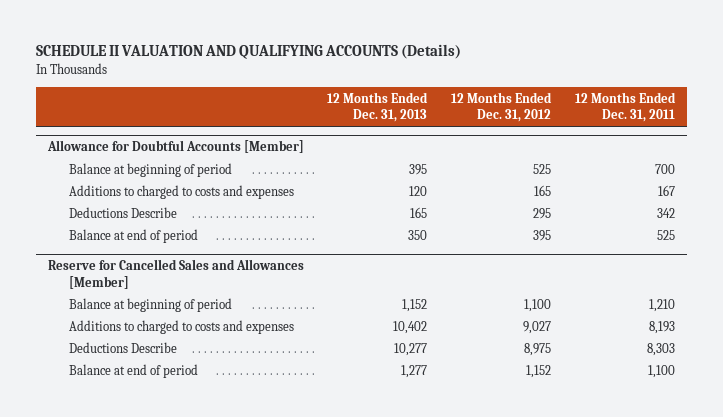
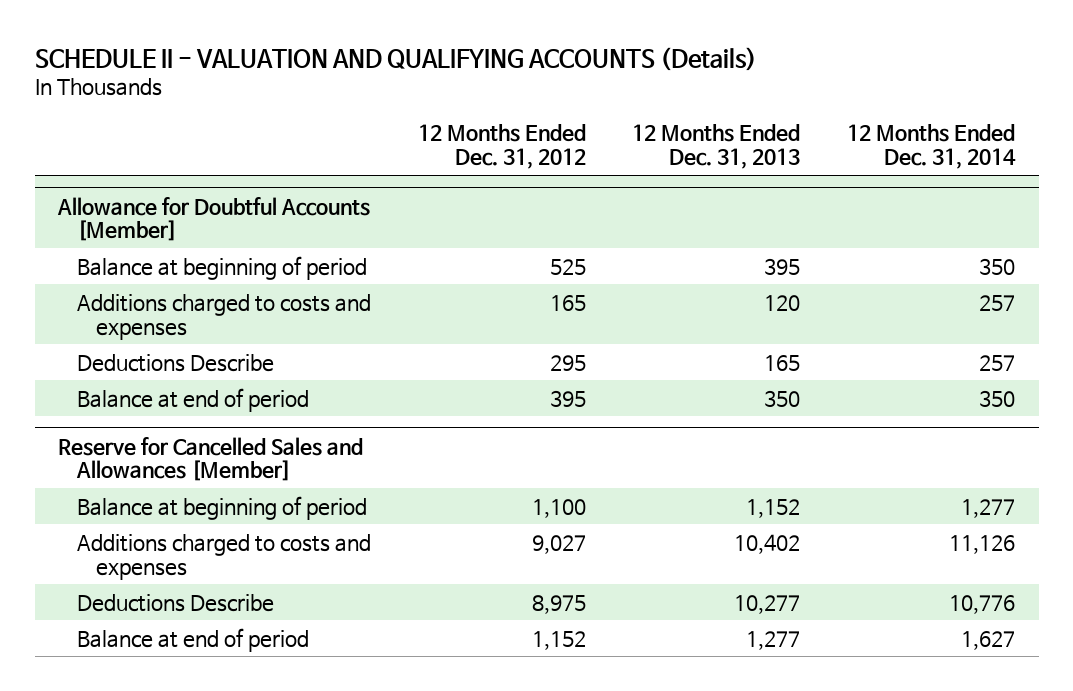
[35,44,461,60] SCHEDULE II VALUATION AND QUALIFYING ACCOUNTS (Details) -> [34,46,757,71] SCHEDULE II - VALUATION AND QUALIFYING ACCOUNTS (Details)
[574,91,676,123] 12 Months Ended Dec. 31, 2011 -> none
none -> [847,124,1017,170] 12 Months Ended Dec. 31, 2014
[68,184,294,199] Additions to charged to costs and expenses -> [76,293,371,340] Additions charged to costs and expenses
[68,319,294,334] Additions to charged to costs and expenses -> [76,533,371,580] Additions charged to costs and expenses

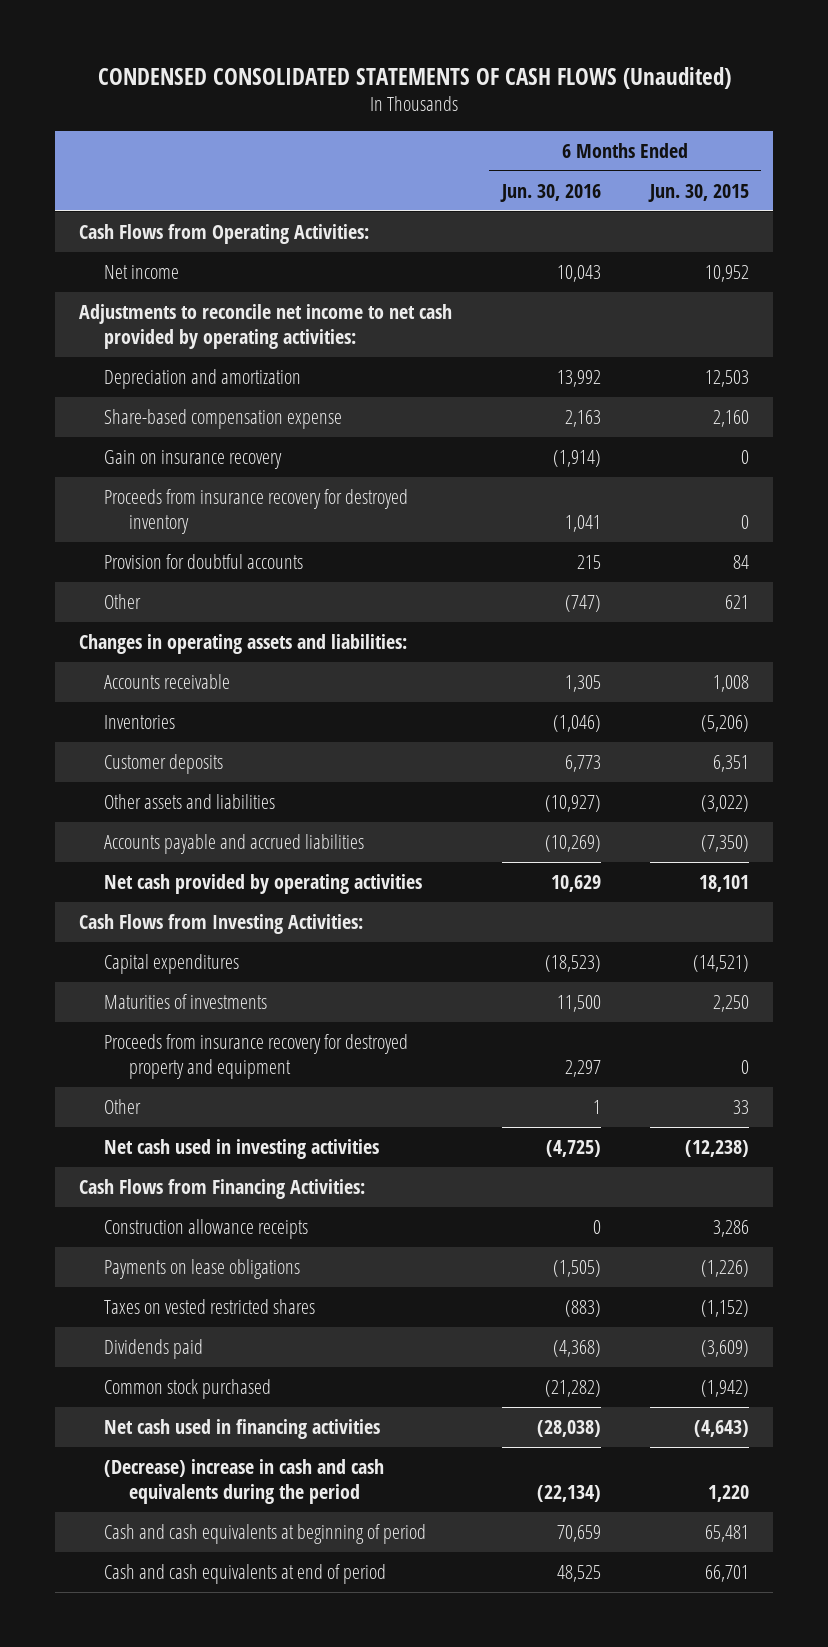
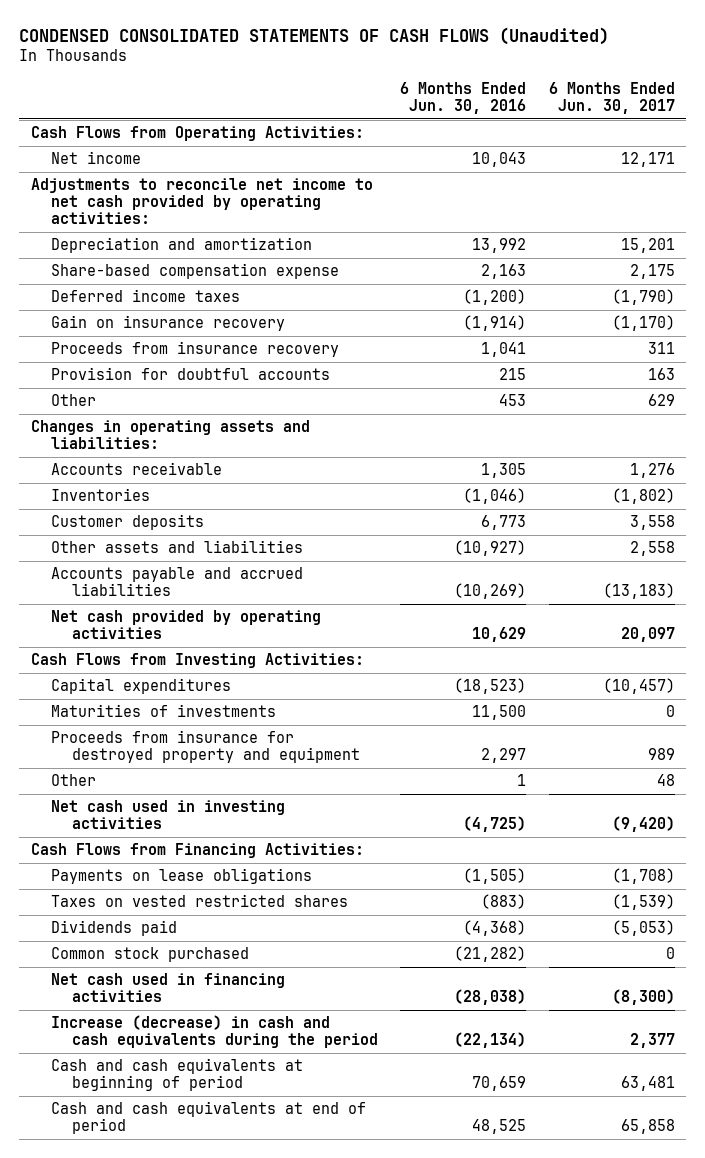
[647,183,749,202] Jun. 30, 2015 -> none
none -> [548,81,675,115] 6 Months Ended Jun. 30, 2017
none -> [51,289,241,303] Deferred income taxes
[104,488,409,535] Proceeds from insurance recovery for destroyed inventory -> [51,341,340,358] Proceeds from insurance recovery
[564,594,601,612] (747) -> [499,394,527,407] 453
[104,1033,409,1080] Proceeds from insurance recovery for destroyed property and equipment -> [51,730,360,764] Proceeds from insurance for destroyed property and equipment
[104,1218,309,1239] Construction allowance receipts -> none
[104,1458,385,1505] (Decrease) increase in cash and cash equivalents during the period -> [51,1015,378,1049] Increase (decrease) in cash and cash equivalents during the period

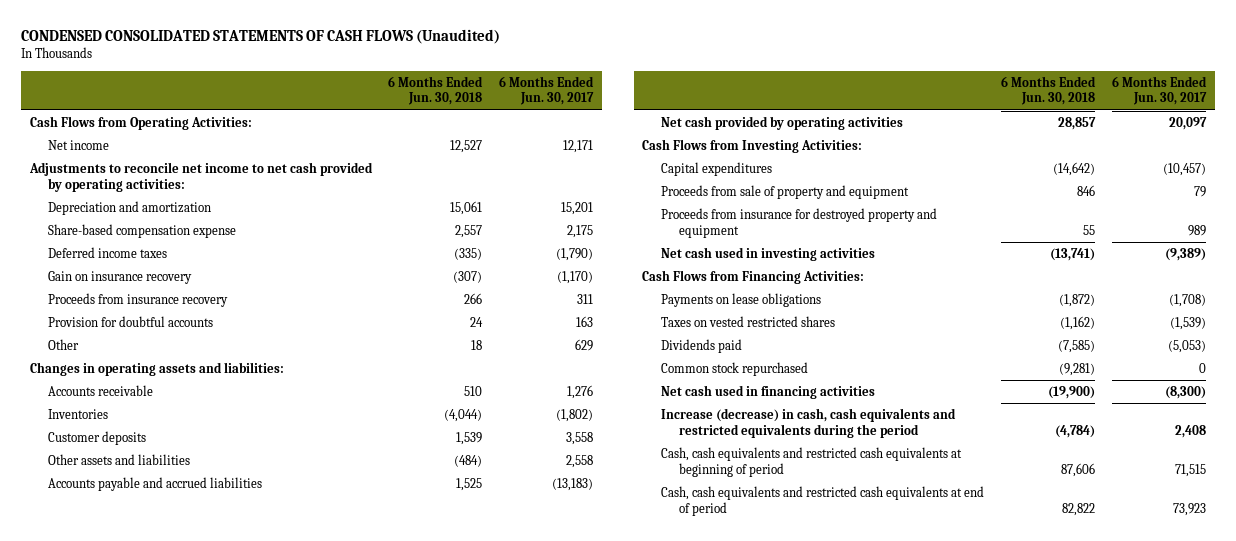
[400,81,527,115] 6 Months Ended Jun. 30, 2016 -> none
none -> [388,75,484,106] 6 Months Ended Jun. 30, 2018
[51,704,277,718] Maturities of investments -> none
none -> [660,184,909,199] Proceeds from sale of property and equipment
[51,774,97,787] Other -> none
[611,816,675,833] (9,420) -> [1165,247,1207,261] (9,389)
[51,947,250,963] Common stock purchased -> [660,361,808,376] Common stock repurchased
[51,1015,378,1049] Increase (decrease) in cash and cash equivalents during the period -> [660,407,956,438] Increase (decrease) in cash, cash equivalents and restricted equivalents during the period
[629,1033,675,1049] 2,377 -> [1175,424,1207,438] 2,408
[51,1058,304,1092] Cash and cash equivalents at beginning of period -> [660,446,962,477] Cash, cash equivalents and restricted cash equivalents at beginning of period
[620,1076,675,1092] 63,481 -> [1175,463,1207,477] 71,515
[51,1101,367,1135] Cash and cash equivalents at end of period -> [660,485,984,516] Cash, cash equivalents and restricted cash equivalents at end of period
[620,1119,675,1135] 65,858 -> [1173,502,1207,516] 73,923

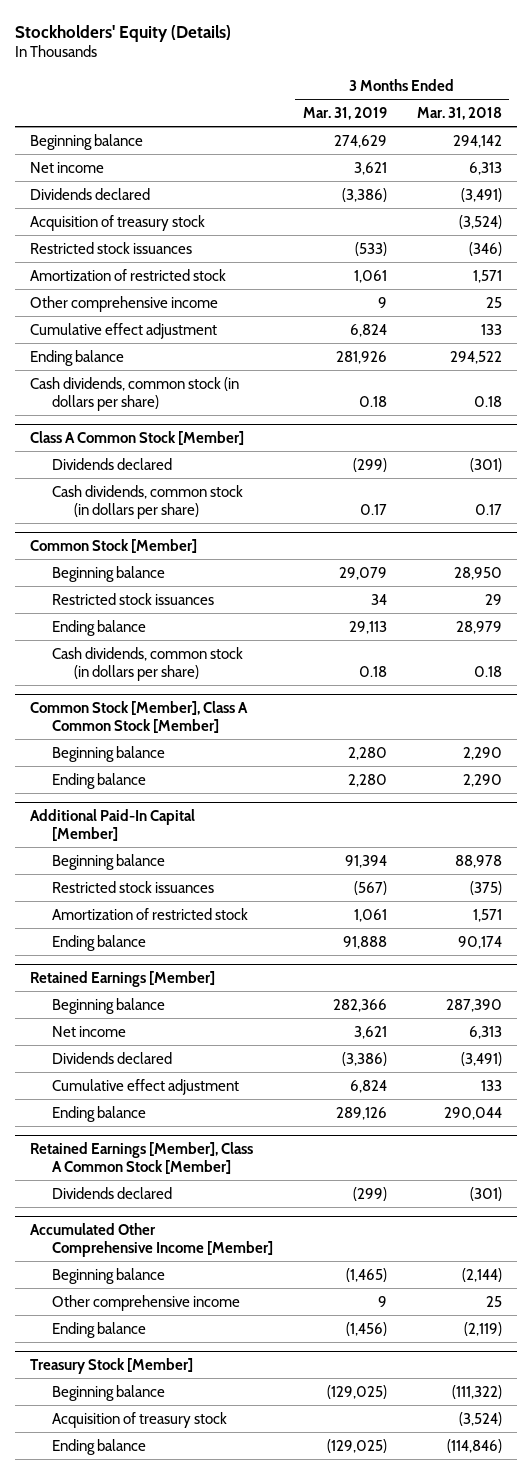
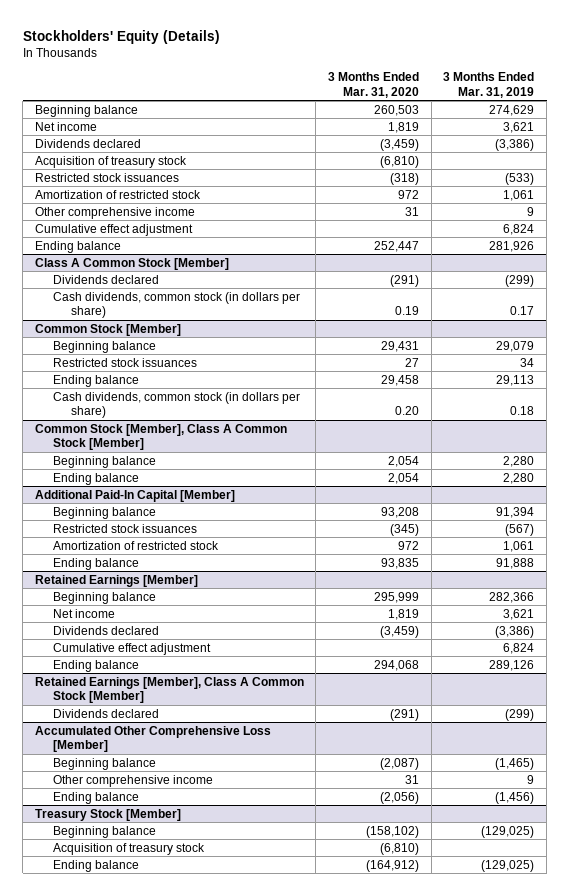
[416,106,502,120] Mar. 31, 2018 -> none
none -> [328,72,420,98] 3 Months Ended Mar. 31, 2020
[29,376,239,411] Cash dividends, common stock (in dollars per share) -> none
[29,1222,273,1257] Accumulated Other Comprehensive Income [Member] -> [34,725,271,753] Accumulated Other Comprehensive Loss [Member]

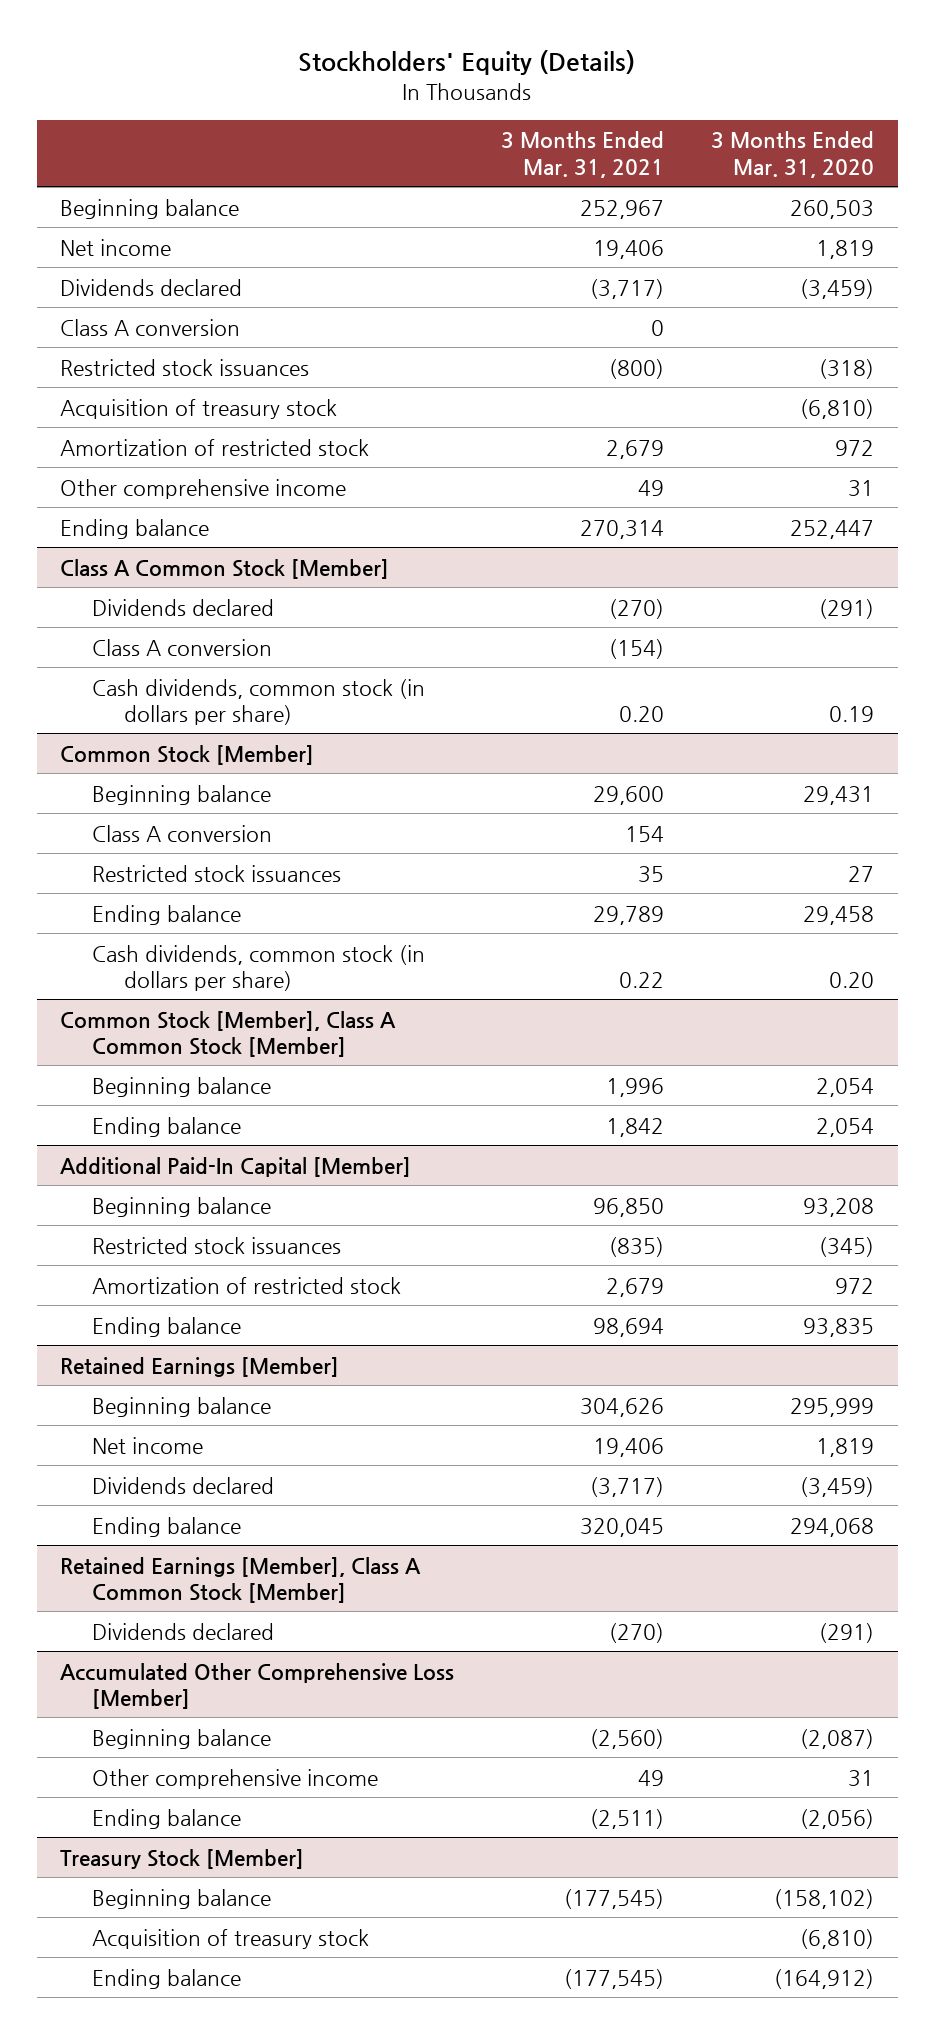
[443,72,535,98] 3 Months Ended Mar. 31, 2019 -> none
none -> [501,131,665,178] 3 Months Ended Mar. 31, 2021
none -> [60,318,241,336] Class A conversion
[34,155,187,168] Acquisition of treasury stock -> [60,398,338,419] Acquisition of treasury stock
[34,223,193,236] Cumulative effect adjustment -> none
none -> [92,638,273,656] Class A conversion
none -> [92,824,273,842] Class A conversion
[53,642,212,655] Cumulative effect adjustment -> none

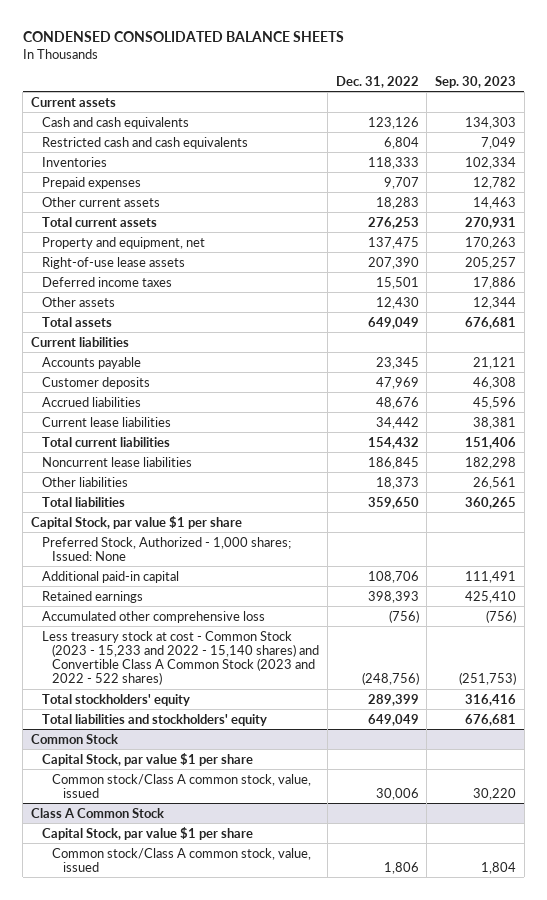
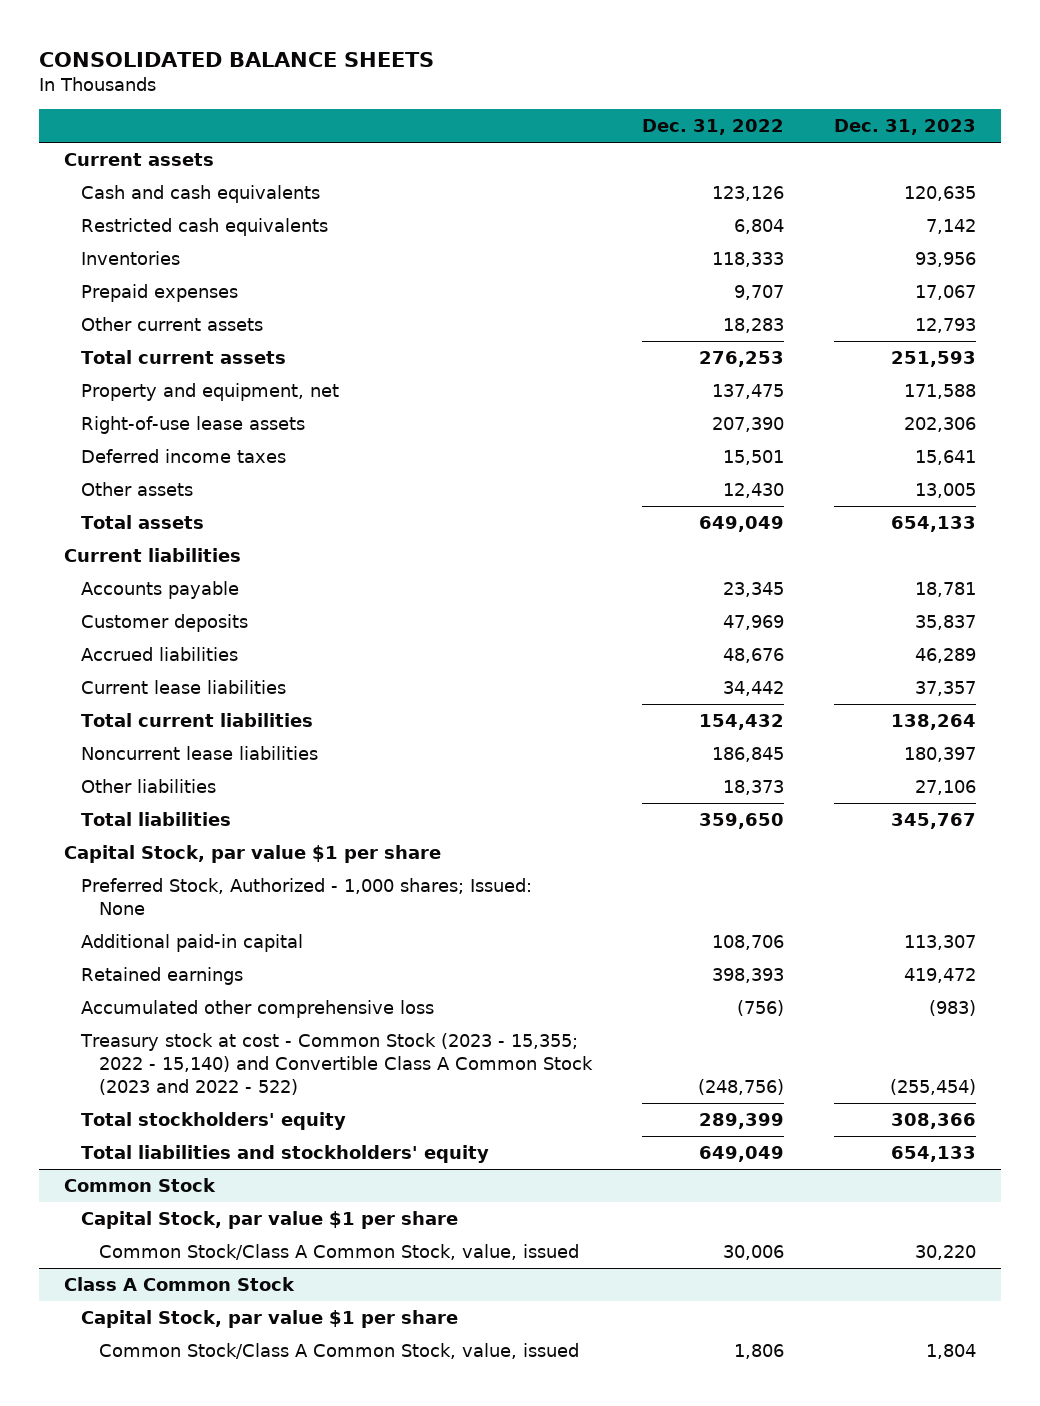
[22,31,344,43] CONDENSED CONSOLIDATED BALANCE SHEETS -> [39,51,435,67] CONSOLIDATED BALANCE SHEETS
[435,75,517,88] Sep. 30, 2023 -> none
none -> [833,119,976,136] Dec. 31, 2023
[41,136,248,149] Restricted cash and cash equivalents -> [81,218,329,237] Restricted cash equivalents
[41,630,320,686] Less treasury stock at cost - Common Stock (2023 - 15,233 and 2022 - 15,140 shares) and Convertible Class A Common Stock (2023 and 2022 - 522 shares) -> [80,1033,593,1096] Treasury stock at cost - Common Stock (2023 - 15,355; 2022 - 15,140) and Convertible Class A Common Stock (2023 and 2022 - 522)
[52,773,312,798] Common stock/Class A common stock, value, issued -> [98,1244,579,1261] Common Stock/Class A Common Stock, value, issued
[52,847,312,872] Common stock/Class A common stock, value, issued -> [98,1343,579,1360] Common Stock/Class A Common Stock, value, issued

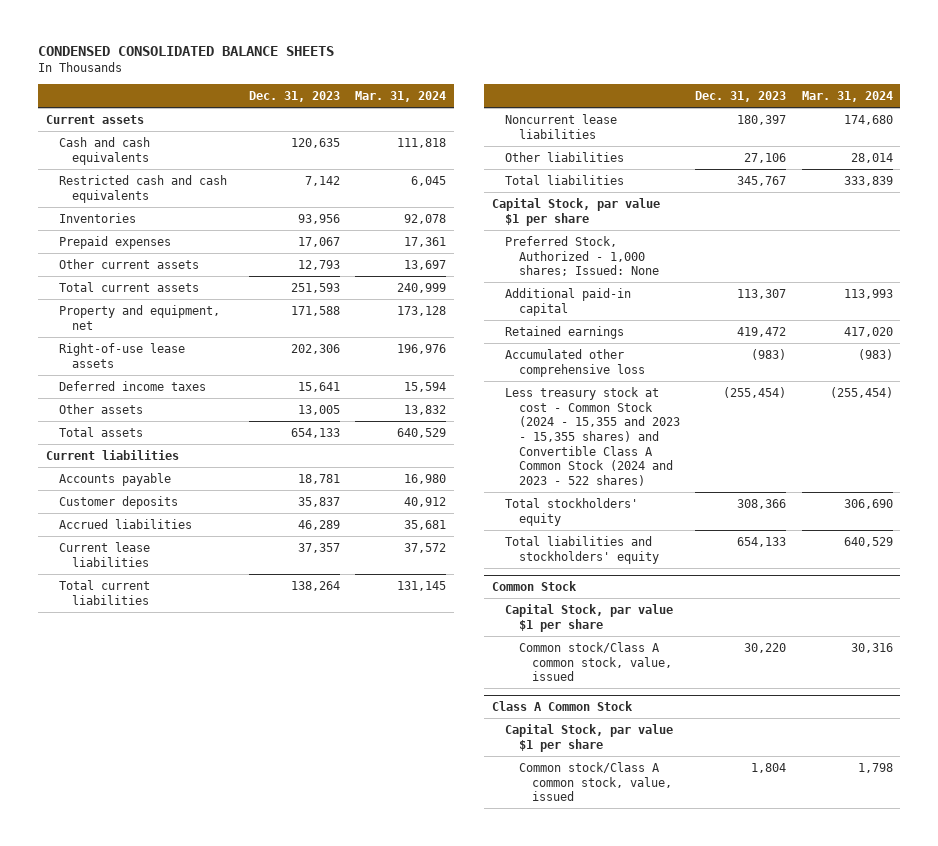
[39,51,435,67] CONSOLIDATED BALANCE SHEETS -> [37,46,334,57] CONDENSED CONSOLIDATED BALANCE SHEETS
[641,119,784,136] Dec. 31, 2022 -> none
none -> [355,91,447,103] Mar. 31, 2024
[81,218,329,237] Restricted cash equivalents -> [58,174,227,203] Restricted cash and cash equivalents
[80,1033,593,1096] Treasury stock at cost - Common Stock (2023 - 15,355; 2022 - 15,140) and Convertible Class A Common Stock (2023 and 2022 - 522) -> [505,386,680,487] Less treasury stock at cost - Common Stock (2024 - 15,355 and 2023 - 15,355 shares) and Convertible Class A Common Stock (2024 and 2023 - 522 shares)
[98,1244,579,1261] Common Stock/Class A Common Stock, value, issued -> [518,641,672,682] Common stock/Class A common stock, value, issued
[98,1343,579,1360] Common Stock/Class A Common Stock, value, issued -> [518,761,672,802] Common stock/Class A common stock, value, issued

